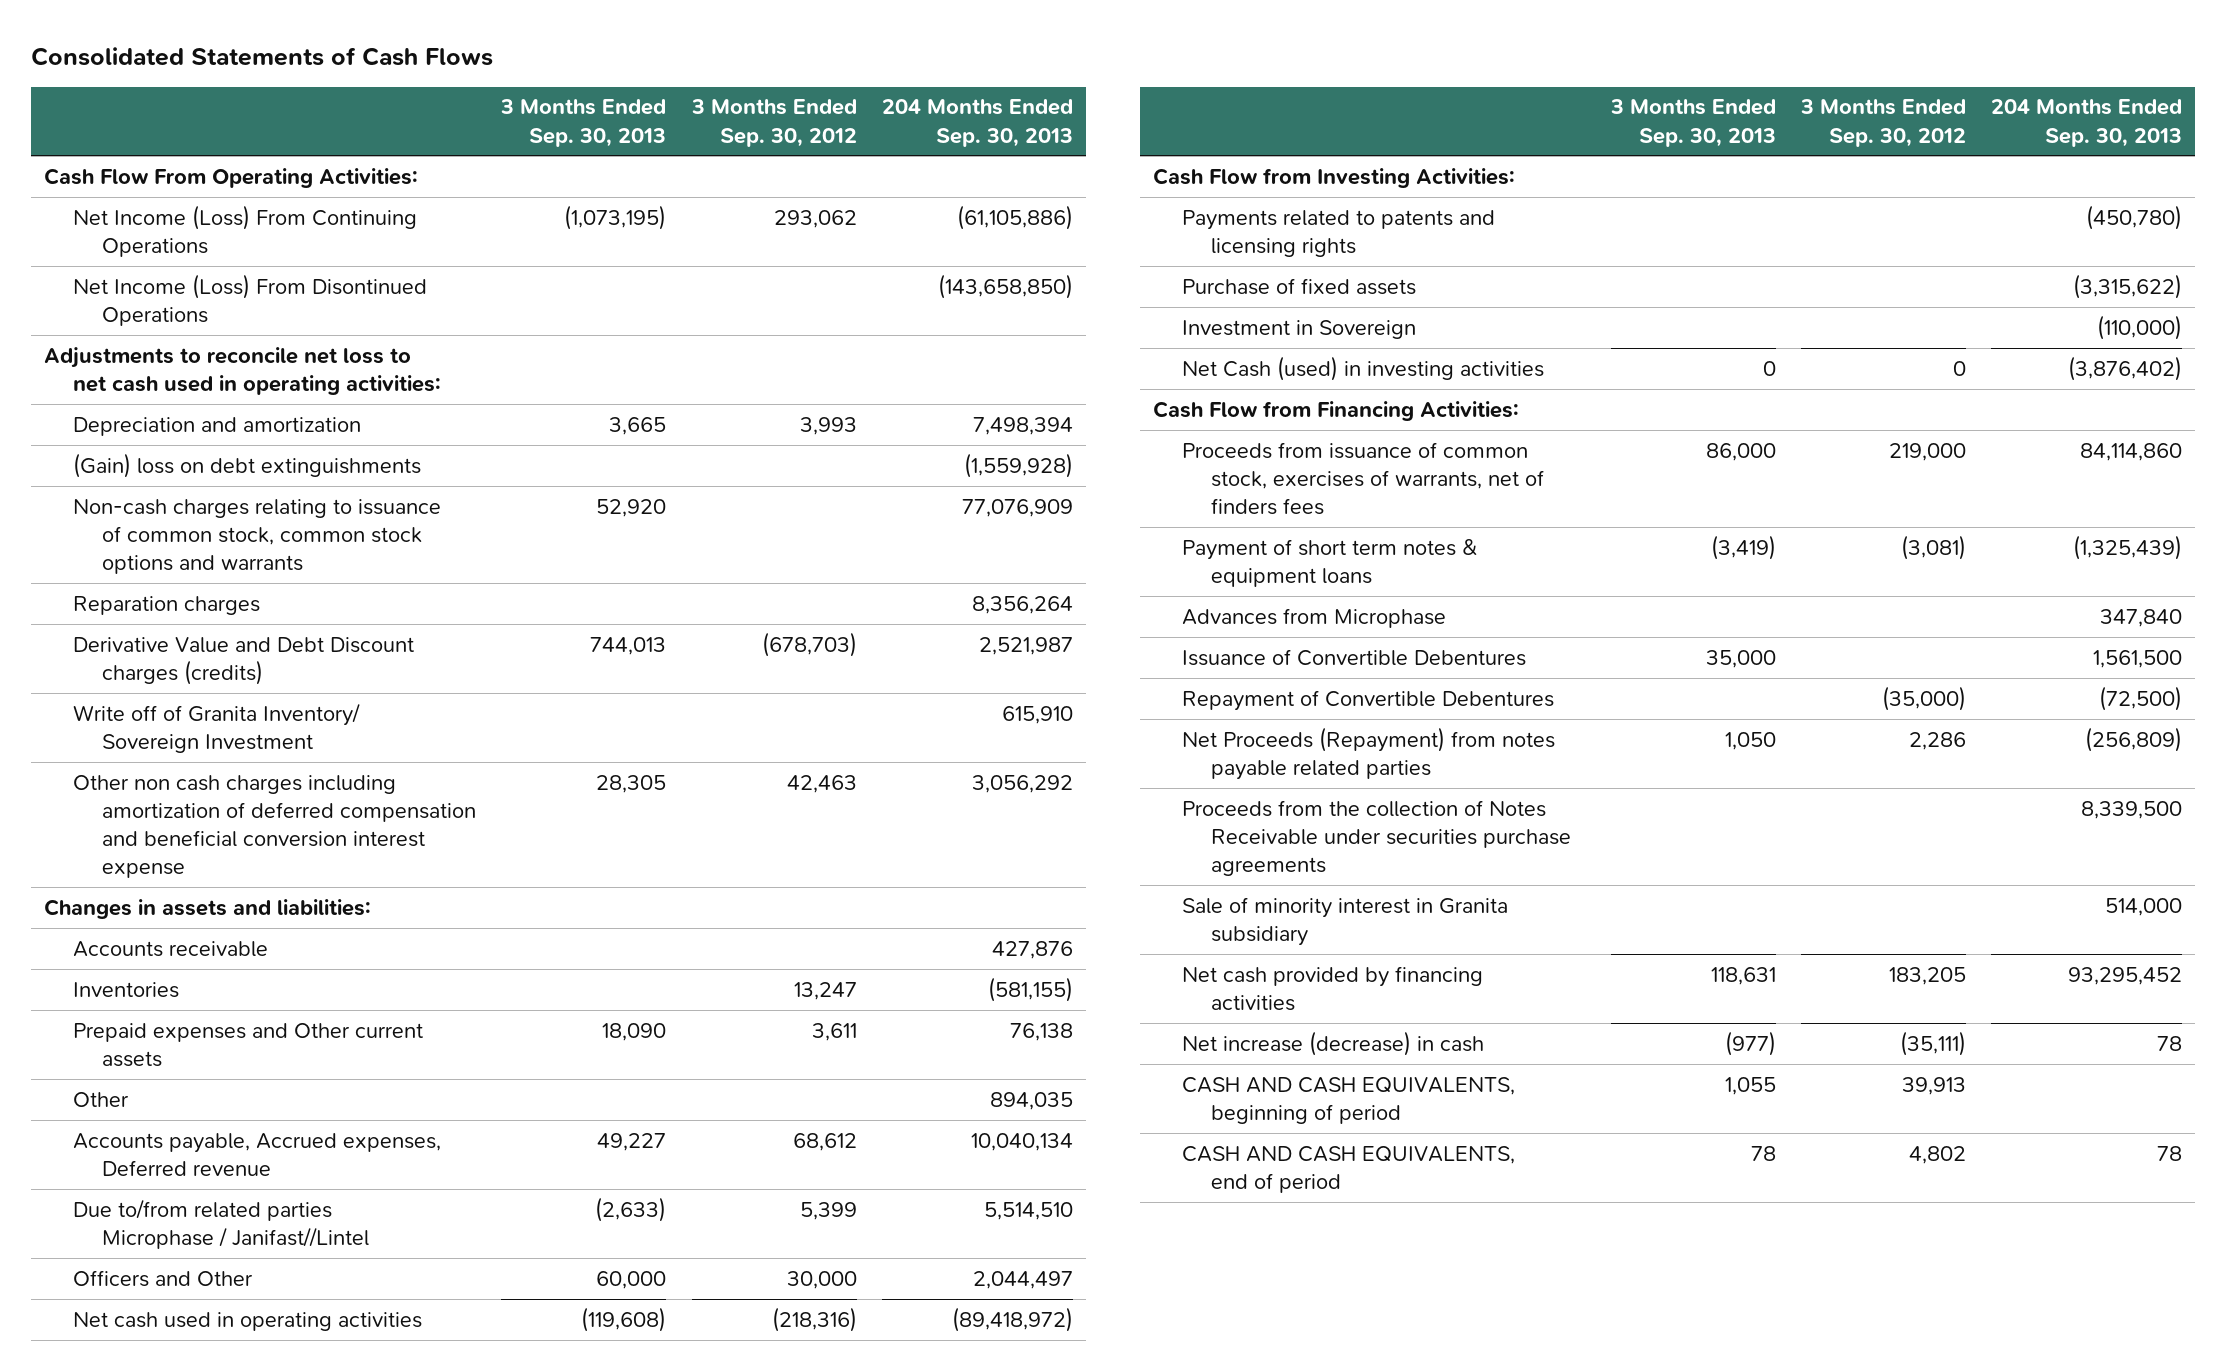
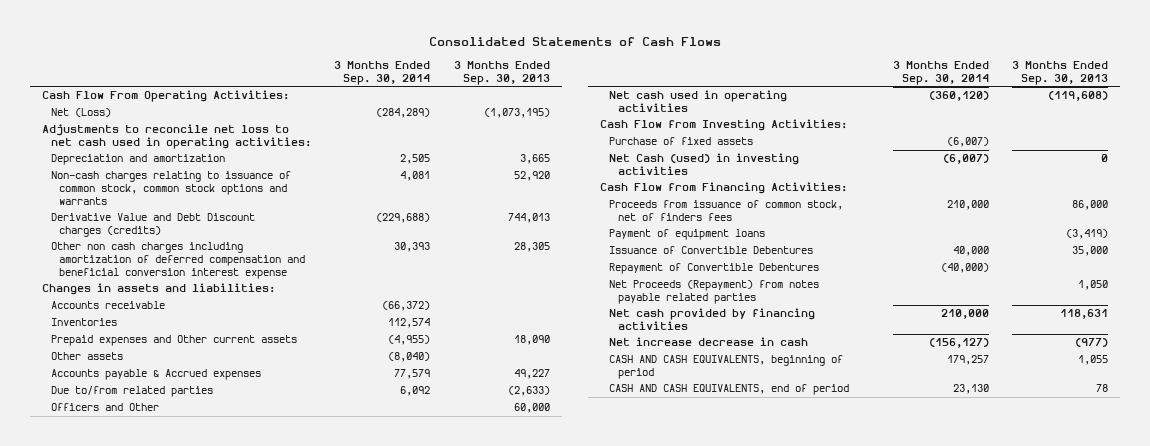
[690,99,857,147] 3 Months Ended Sep. 30, 2012 -> none
[882,99,1074,147] 204 Months Ended Sep. 30, 2013 -> none
none -> [334,61,431,86] 3 Months Ended Sep. 30, 2014
[72,273,427,326] Net Income (Loss) From Disontinued Operations -> none
[72,204,417,257] Net Income (Loss) From Continuing Operations -> [50,108,111,118] Net (Loss)
[72,452,421,478] (Gain) loss on debt extinguishments -> none
[72,595,260,615] Reparation charges -> none
[72,702,360,753] Write off of Granita Inventory/ Sovereign Investment -> none
[72,1091,129,1107] Other -> [50,352,123,361] Other assets
[72,1132,441,1176] Accounts payable, Accrued expenses, Deferred revenue -> [50,369,261,381] Accounts payable & Accrued expenses
[72,1198,369,1249] Due to/from related parties Microphase / Janifast//Lintel -> [50,386,213,398] Due to/from related parties
[1182,209,1496,257] Payments related to patents and licensing rights -> none
[1182,319,1417,339] Investment in Sovereign -> none
[1182,607,1447,628] Advances from Microphase -> none
[1182,441,1545,515] Proceeds from issuance of common stock, exercises of warrants, net of finders fees -> [608,200,843,222] Proceeds from issuance of common stock, net of finders fees
[1182,538,1478,587] Payment of short term notes & equipment loans -> [608,229,765,241] Payment of equipment loans
[1182,799,1572,876] Proceeds from the collection of Notes Receivable under securities purchase agreements -> none
[1182,896,1509,946] Sale of minority interest in Granita subsidiary -> none
[1182,1030,1485,1056] Net increase (decrease) in cash -> [608,337,808,347] Net increase decrease in cash

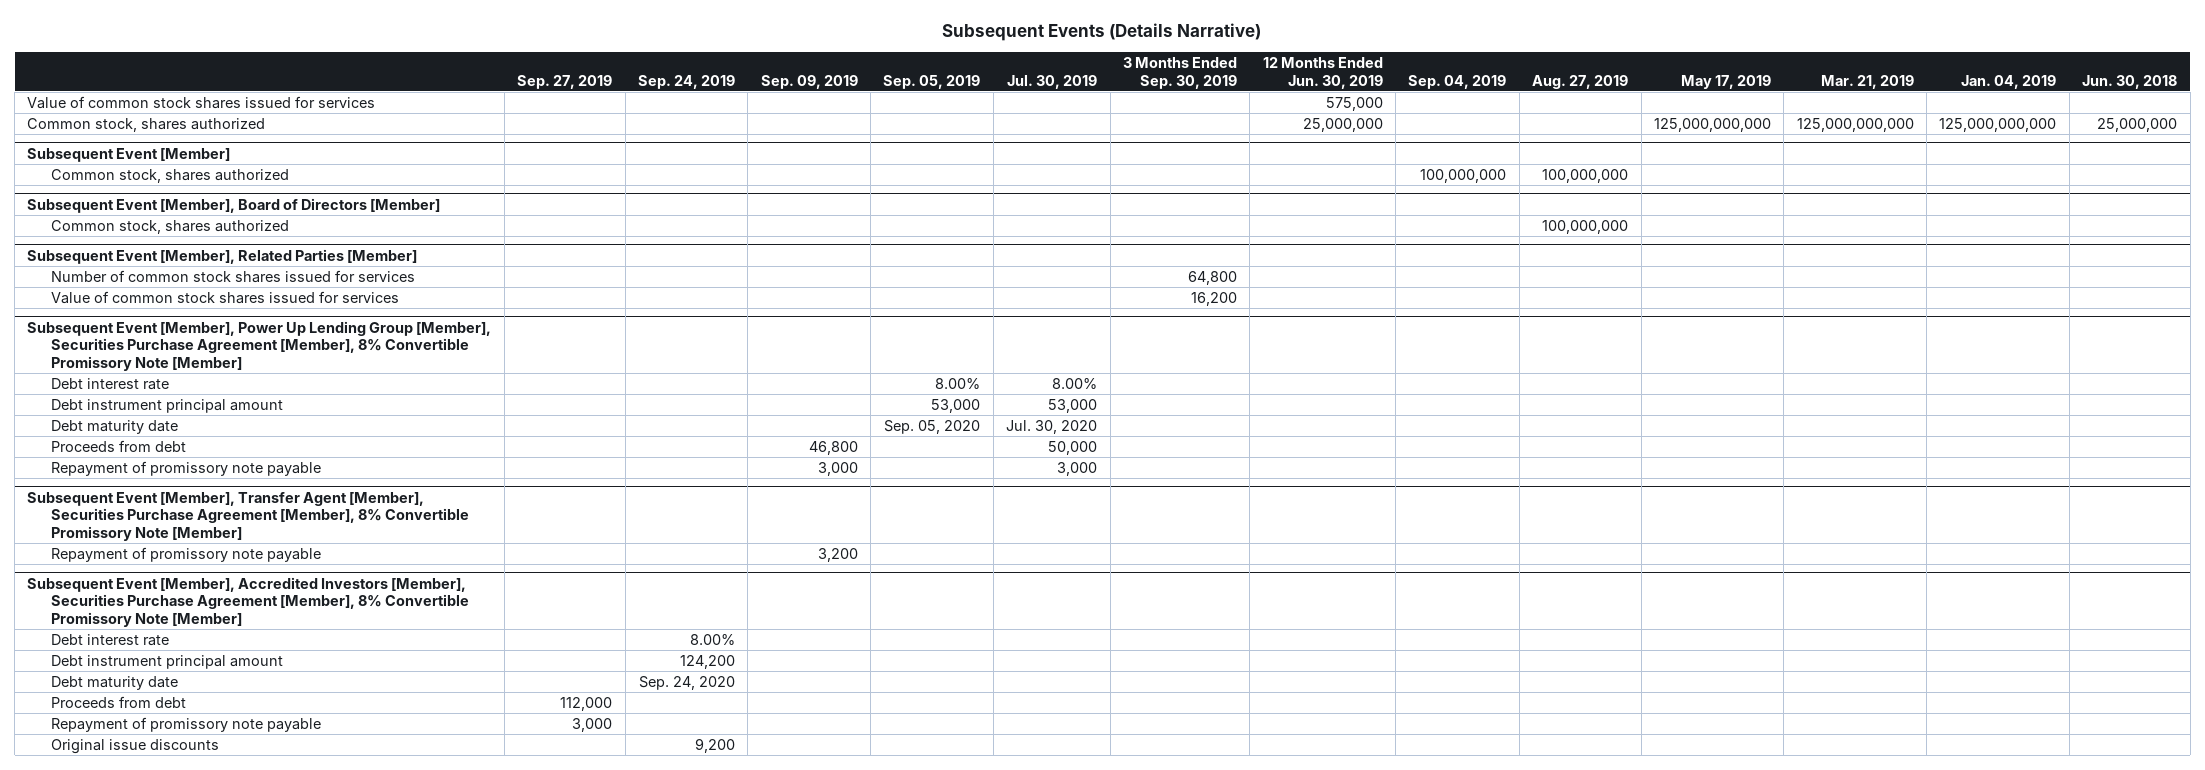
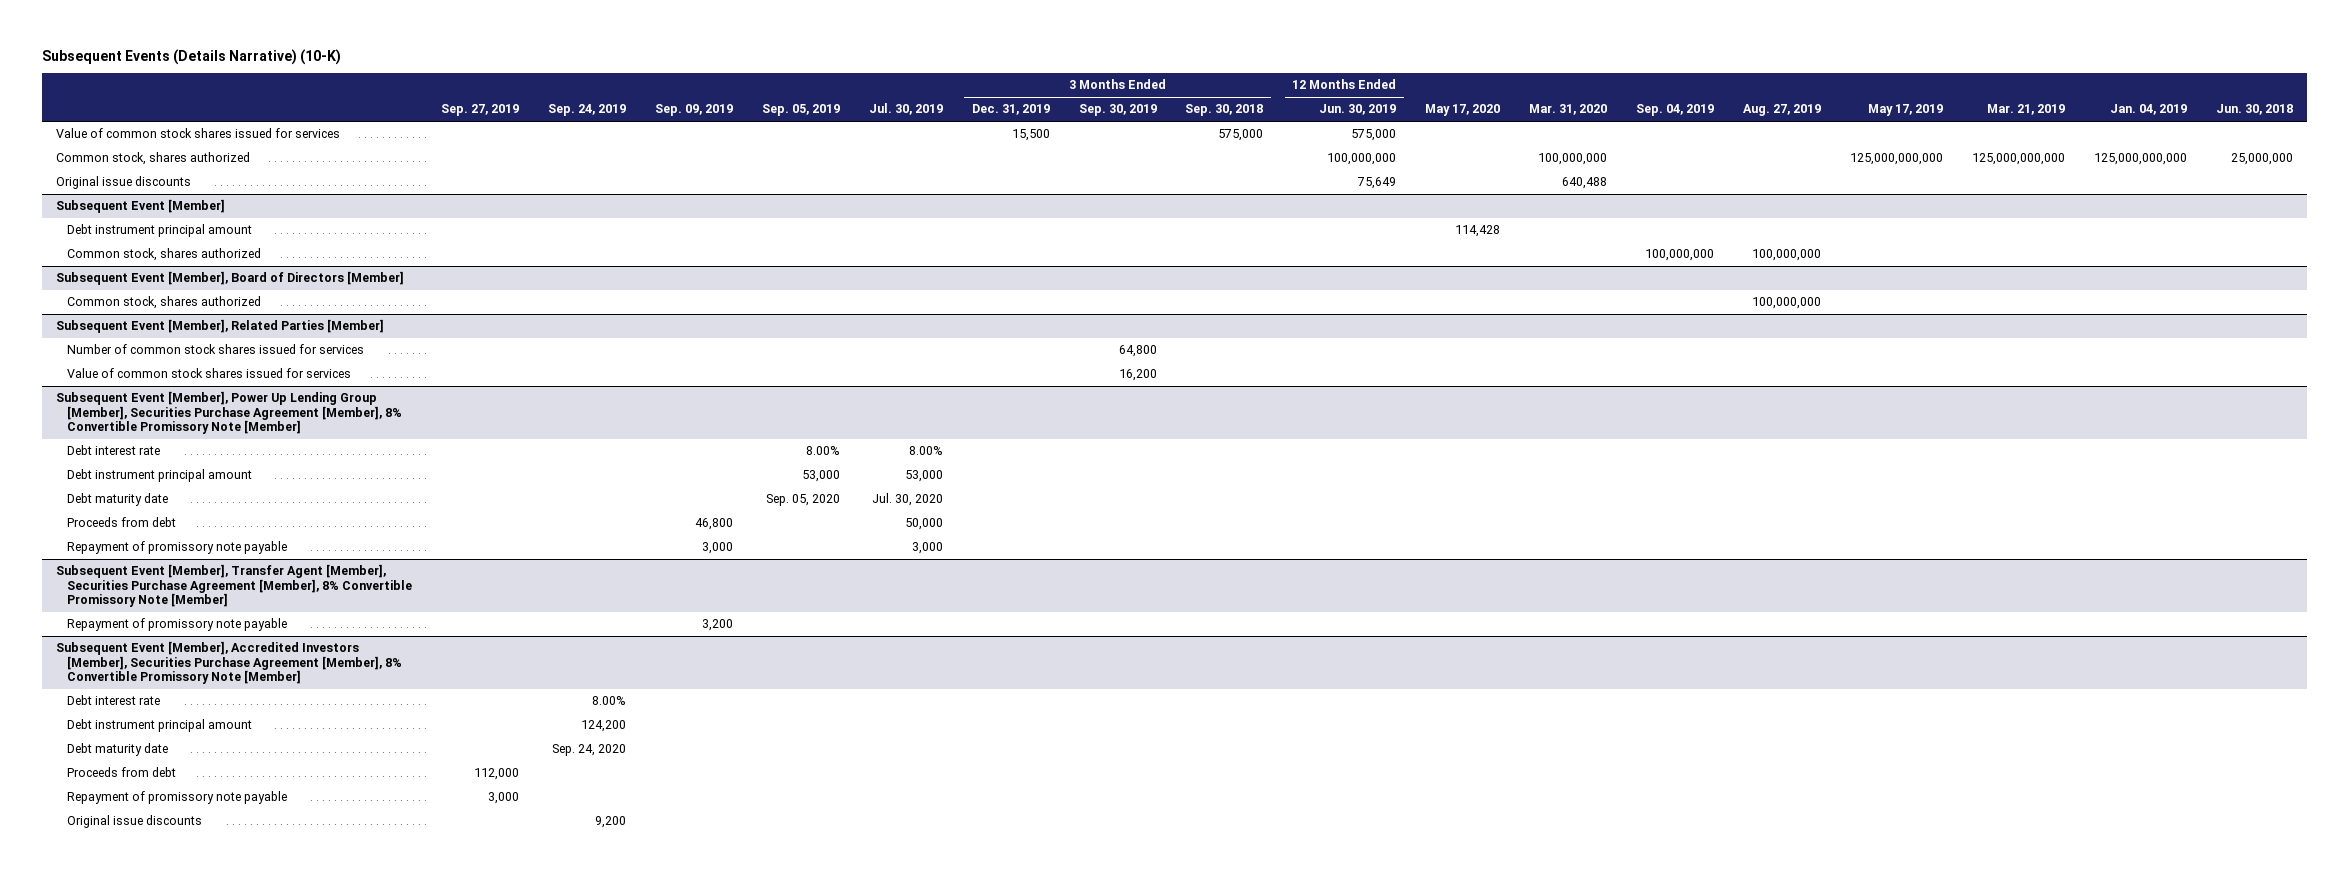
[942,23,1262,42] Subsequent Events (Details Narrative) -> [41,48,341,65] Subsequent Events (Details Narrative) (10-K)
none -> [971,104,1050,116] Dec. 31, 2019
none -> [1185,104,1264,117] Sep. 30, 2018
none -> [1425,104,1501,117] May 17, 2020
none -> [1529,104,1608,116] Mar. 31, 2020
[1302,117,1383,132] 25,000,000 -> [1327,153,1397,166] 100,000,000
none -> [56,176,192,190] Original issue discounts
none -> [67,224,253,238] Debt instrument principal amount

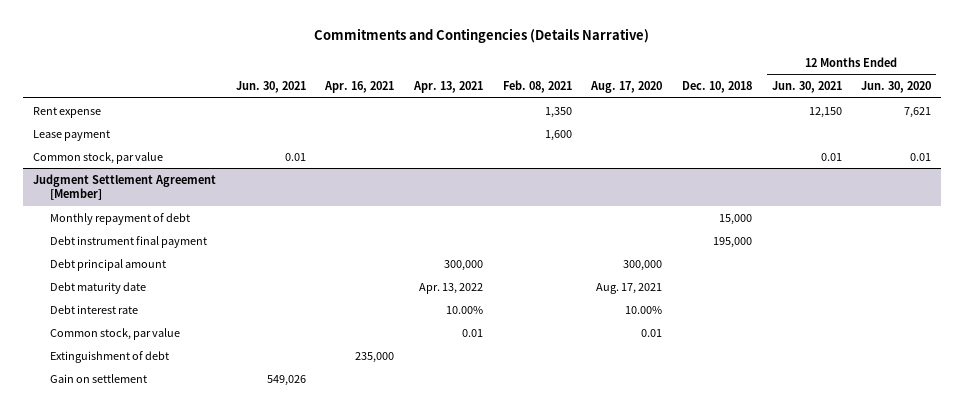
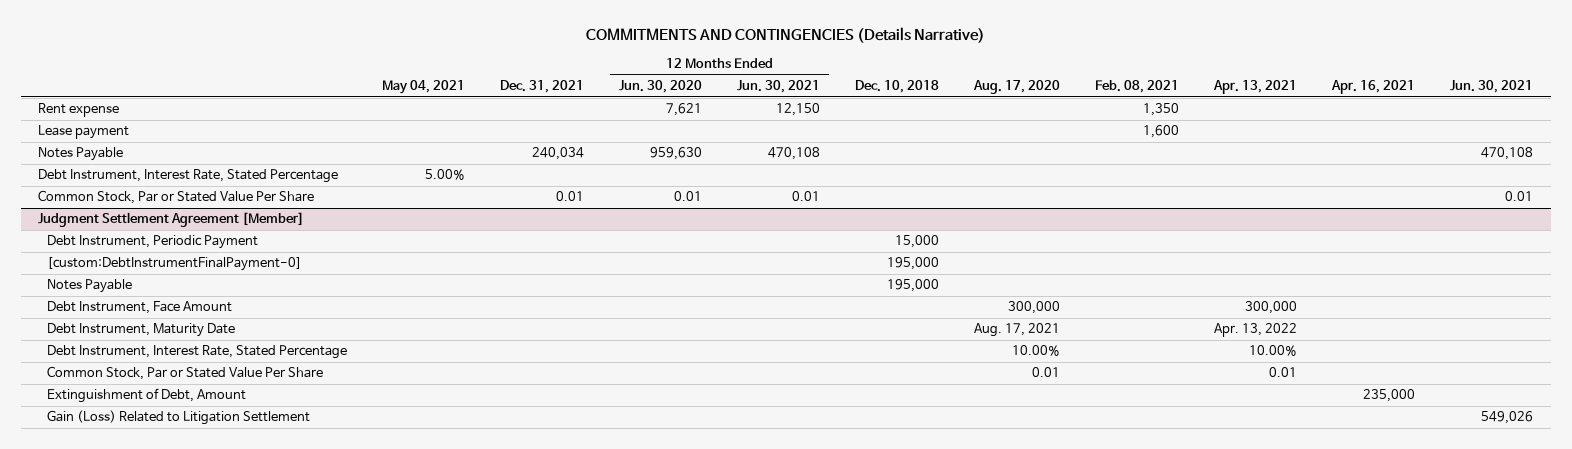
[314,28,650,44] Commitments and Contingencies (Details Narrative) -> [585,27,985,44] COMMITMENTS AND CONTINGENCIES (Details Narrative)
none -> [382,80,466,95] May 04, 2021
none -> [500,80,585,94] Dec. 31, 2021
none -> [38,147,124,162] Notes Payable
none -> [38,169,339,184] Debt Instrument, Interest Rate, Stated Percentage
[32,151,163,164] Common stock, par value -> [38,190,315,205] Common Stock, Par or Stated Value Per Share
[49,212,190,225] Monthly repayment of debt -> [47,235,259,250] Debt Instrument, Periodic Payment
[49,235,207,248] Debt instrument final payment -> [47,257,303,272] [custom:DebtInstrumentFinalPayment-0]
none -> [47,279,133,294] Notes Payable
[49,258,166,271] Debt principal amount -> [47,301,233,315] Debt Instrument, Face Amount
[49,281,146,294] Debt maturity date -> [47,323,236,338] Debt Instrument, Maturity Date
[49,304,138,314] Debt interest rate -> [47,345,348,360] Debt Instrument, Interest Rate, Stated Percentage
[49,327,180,340] Common stock, par value -> [47,366,324,381] Common Stock, Par or Stated Value Per Share
[49,350,169,363] Extinguishment of debt -> [47,388,247,404] Extinguishment of Debt, Amount
[49,373,147,383] Gain on settlement -> [47,410,311,426] Gain (Loss) Related to Litigation Settlement

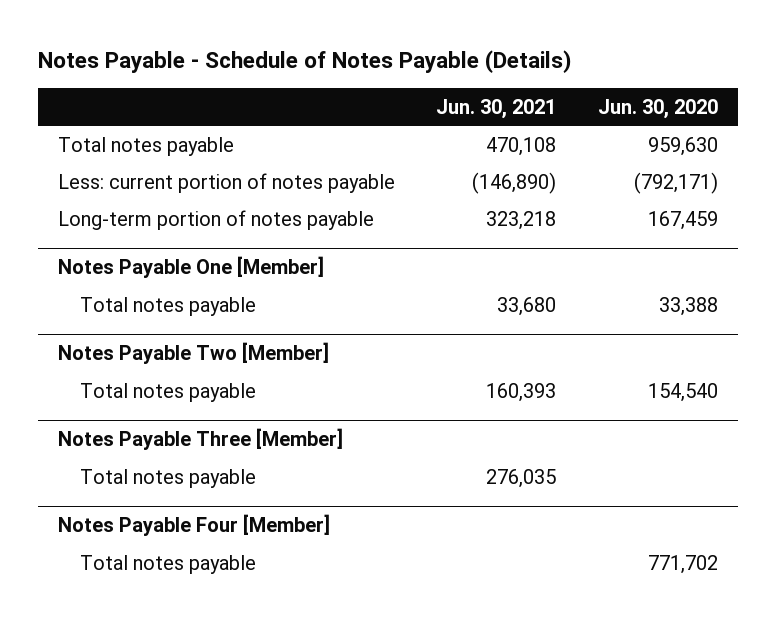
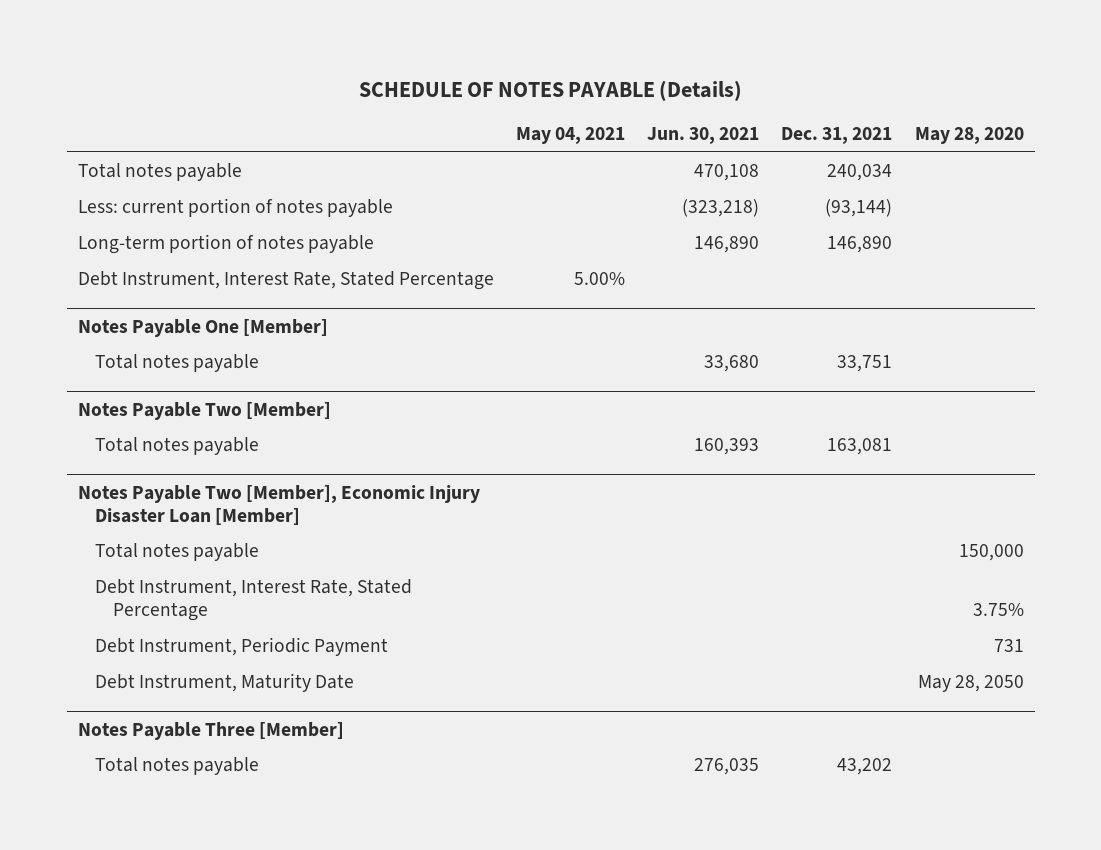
[37,50,571,74] Notes Payable - Schedule of Notes Payable (Details) -> [358,79,742,101] SCHEDULE OF NOTES PAYABLE (Details)
[597,98,718,119] Jun. 30, 2020 -> none
none -> [516,127,626,145] May 04, 2021
none -> [781,127,893,145] Dec. 31, 2021
none -> [914,127,1024,145] May 28, 2020
[472,171,557,194] (146,890) -> [682,199,760,218] (323,218)
[486,210,557,230] 323,218 -> [694,236,760,254] 146,890
none -> [77,271,494,291] Debt Instrument, Interest Rate, Stated Percentage
none -> [77,484,480,525] Notes Payable Two [Member], Economic Injury Disaster Loan [Member]
none -> [95,543,260,562] Total notes payable
none -> [95,579,413,622] Debt Instrument, Interest Rate, Stated Percentage
none -> [95,637,389,657] Debt Instrument, Periodic Payment
none -> [95,673,355,693] Debt Instrument, Maturity Date
[58,514,331,537] Notes Payable Four [Member] -> none
[80,554,257,574] Total notes payable -> none

